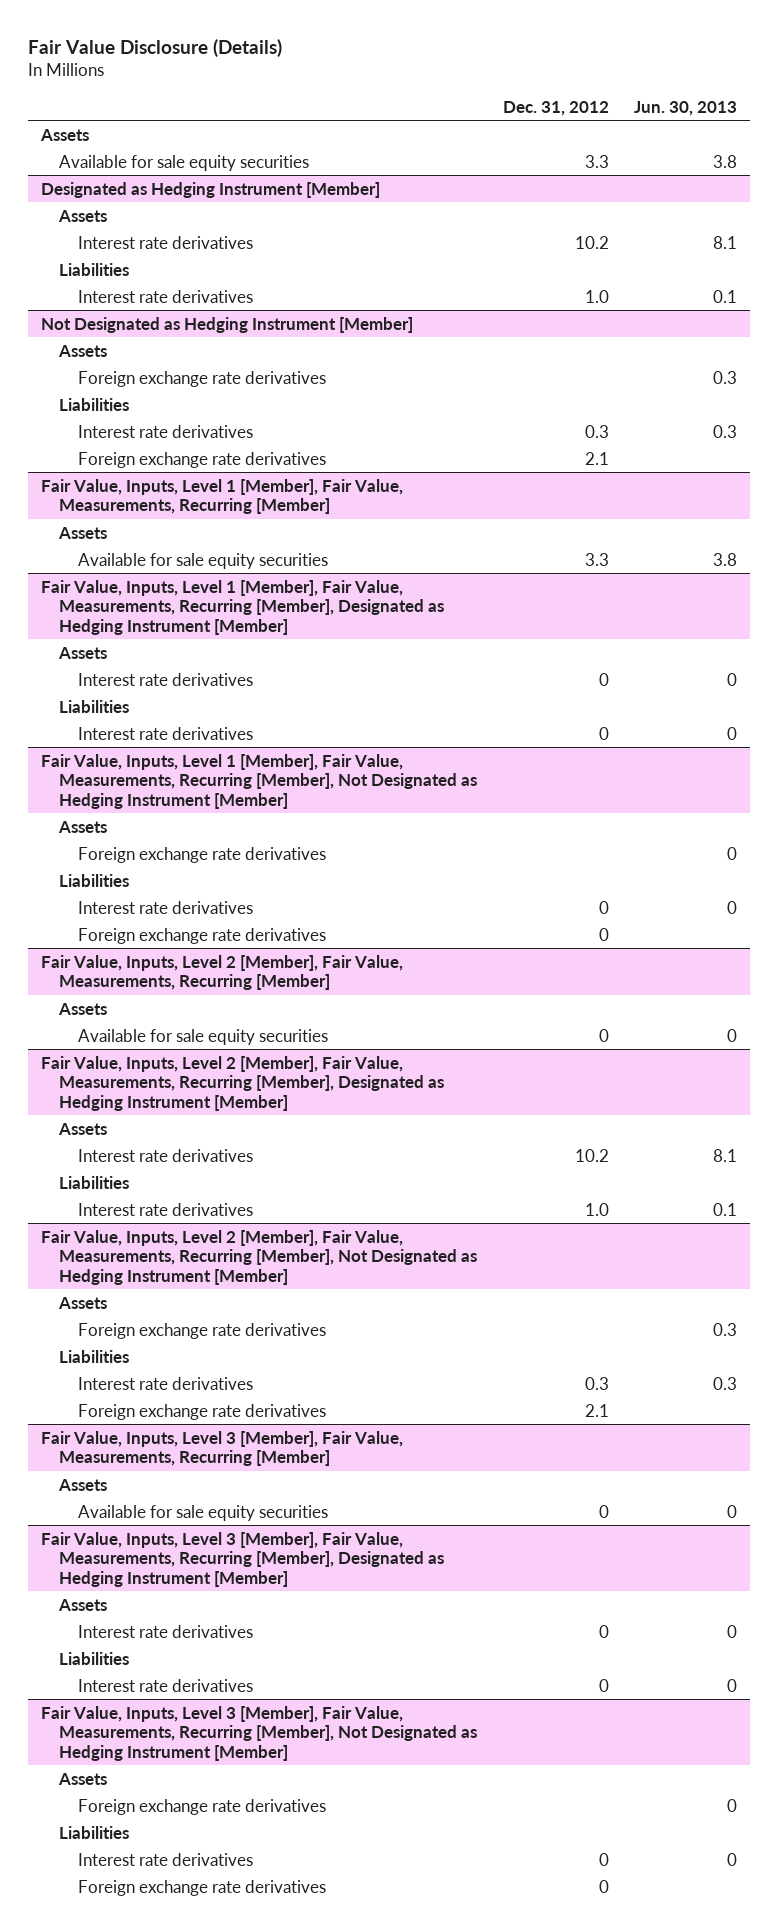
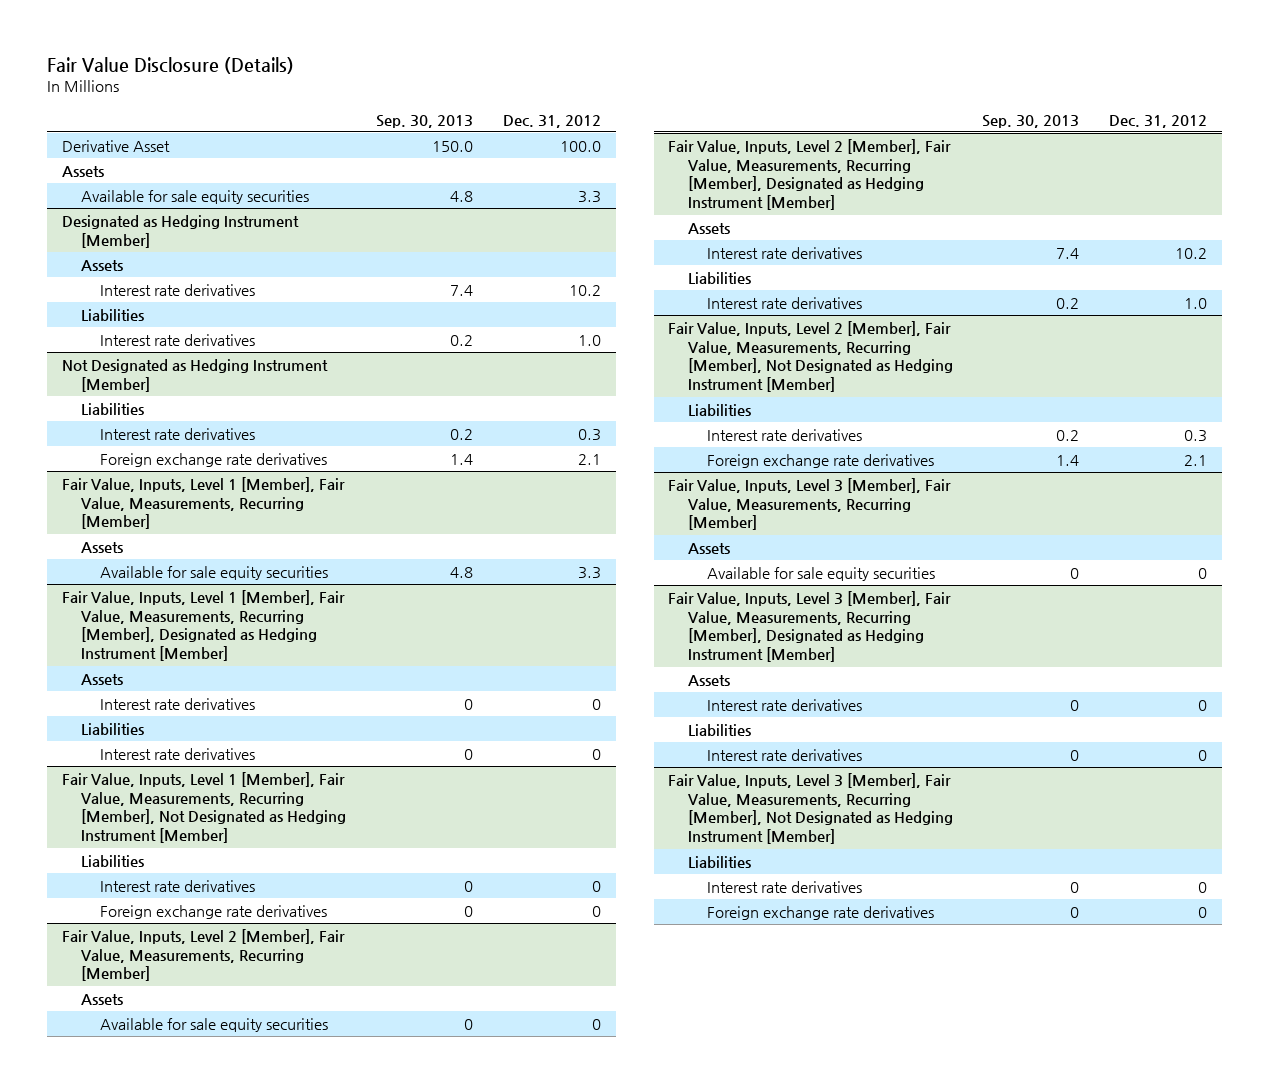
[634,100,738,116] Jun. 30, 2013 -> none
none -> [376,114,474,128] Sep. 30, 2013
none -> [62,140,171,153] Derivative Asset
[58,344,108,357] Assets -> none
[77,370,326,387] Foreign exchange rate derivatives -> none
[58,820,108,833] Assets -> none
[77,846,326,863] Foreign exchange rate derivatives -> none
[58,1296,108,1309] Assets -> none
[77,1322,326,1339] Foreign exchange rate derivatives -> none
[58,1772,108,1785] Assets -> none
[77,1798,326,1815] Foreign exchange rate derivatives -> none

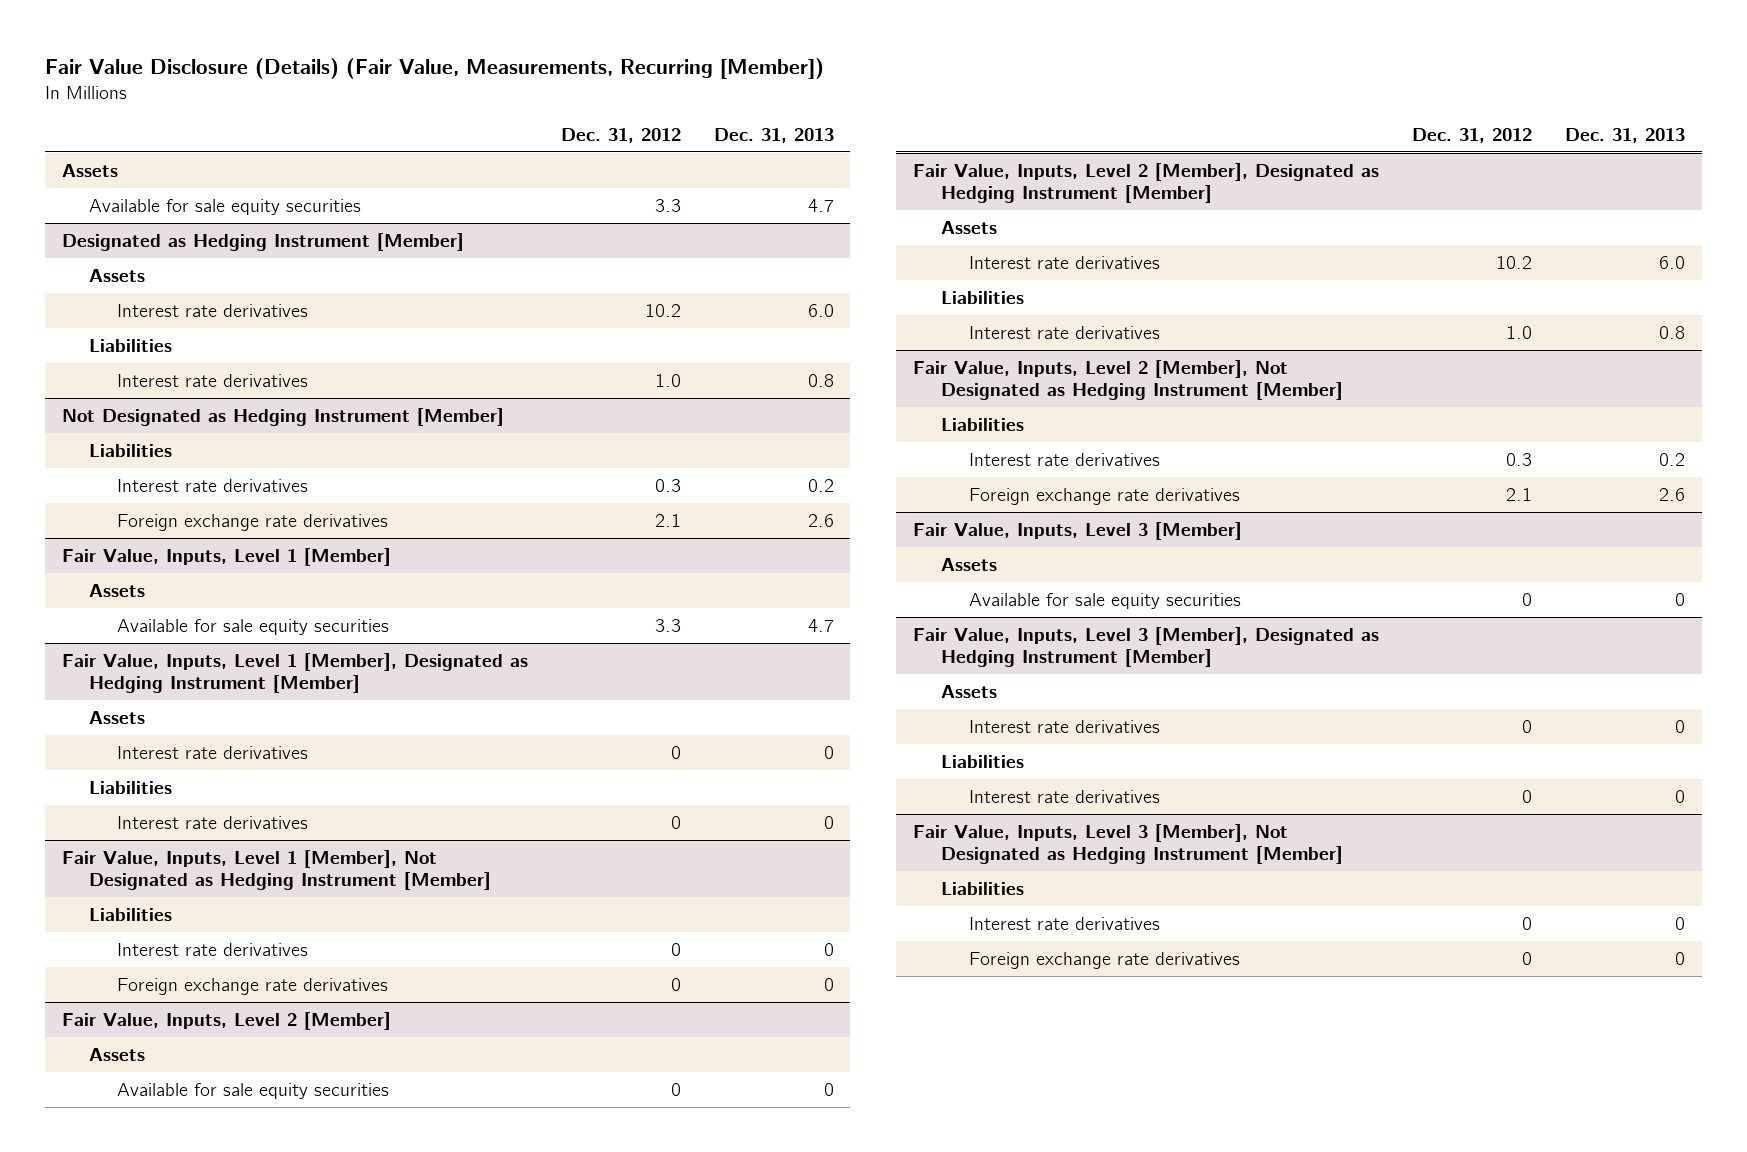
[47,56,295,74] Fair Value Disclosure (Details) -> [45,57,825,79] Fair Value Disclosure (Details) (Fair Value, Measurements, Recurring [Member])
[376,114,474,128] Sep. 30, 2013 -> none
none -> [713,127,834,143] Dec. 31, 2013
[62,140,171,153] Derivative Asset -> none
[62,477,346,530] Fair Value, Inputs, Level 1 [Member], Fair Value, Measurements, Recurring [Member] -> [61,547,391,566] Fair Value, Inputs, Level 1 [Member]
[62,590,346,662] Fair Value, Inputs, Level 1 [Member], Fair Value, Measurements, Recurring [Member], Designated as Hedging Instrument [Member] -> [61,652,528,694] Fair Value, Inputs, Level 1 [Member], Designated as Hedging Instrument [Member]
[62,772,347,844] Fair Value, Inputs, Level 1 [Member], Fair Value, Measurements, Recurring [Member], Not Designated as Hedging Instrument [Member] -> [61,849,492,891] Fair Value, Inputs, Level 1 [Member], Not Designated as Hedging Instrument [Member]
[62,929,346,982] Fair Value, Inputs, Level 2 [Member], Fair Value, Measurements, Recurring [Member] -> [61,1011,391,1030] Fair Value, Inputs, Level 2 [Member]
[668,139,952,211] Fair Value, Inputs, Level 2 [Member], Fair Value, Measurements, Recurring [Member], Designated as Hedging Instrument [Member] -> [912,162,1379,204] Fair Value, Inputs, Level 2 [Member], Designated as Hedging Instrument [Member]
[668,321,953,393] Fair Value, Inputs, Level 2 [Member], Fair Value, Measurements, Recurring [Member], Not Designated as Hedging Instrument [Member] -> [912,359,1343,401] Fair Value, Inputs, Level 2 [Member], Not Designated as Hedging Instrument [Member]
[668,478,952,531] Fair Value, Inputs, Level 3 [Member], Fair Value, Measurements, Recurring [Member] -> [912,521,1242,540] Fair Value, Inputs, Level 3 [Member]
[668,591,952,663] Fair Value, Inputs, Level 3 [Member], Fair Value, Measurements, Recurring [Member], Designated as Hedging Instrument [Member] -> [912,626,1379,668] Fair Value, Inputs, Level 3 [Member], Designated as Hedging Instrument [Member]
[668,773,953,845] Fair Value, Inputs, Level 3 [Member], Fair Value, Measurements, Recurring [Member], Not Designated as Hedging Instrument [Member] -> [912,823,1343,865] Fair Value, Inputs, Level 3 [Member], Not Designated as Hedging Instrument [Member]

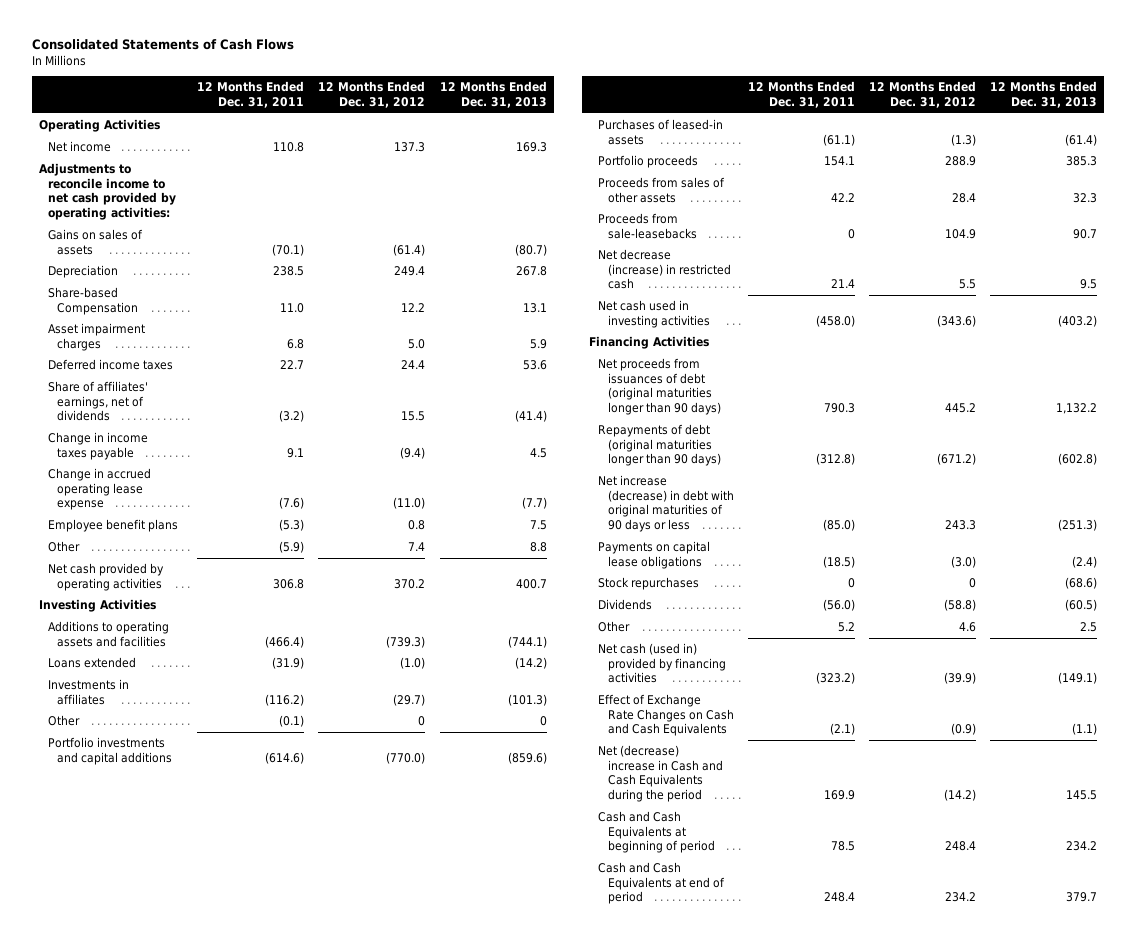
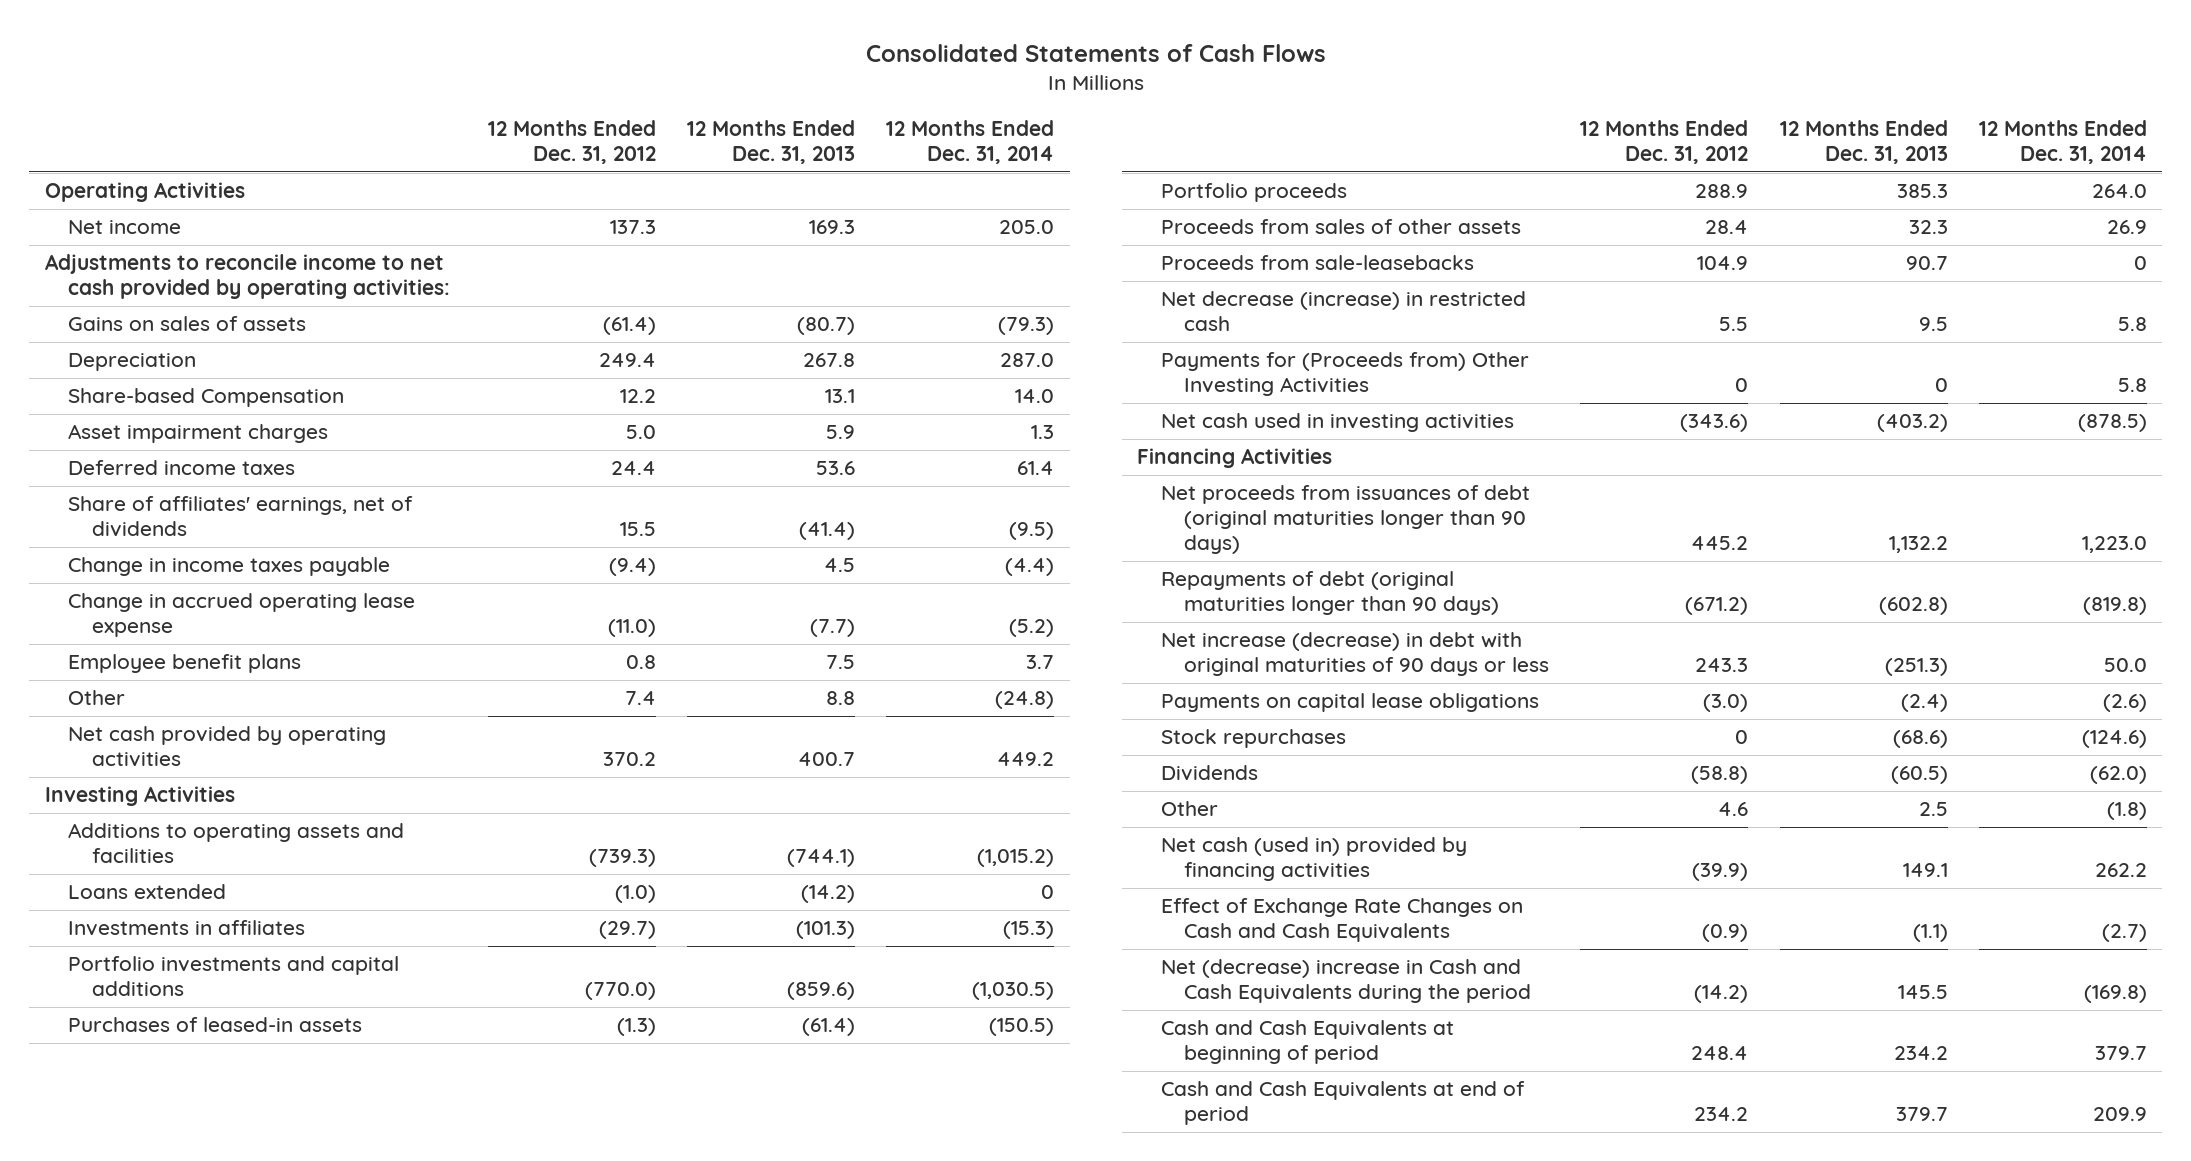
[197,81,305,108] 12 Months Ended Dec. 31, 2011 -> none
none -> [886,120,1055,165] 12 Months Ended Dec. 31, 2014
[47,715,80,727] Other -> none
none -> [1160,352,1529,397] Payments for (Proceeds from) Other Investing Activities
[1057,672,1097,685] (149.1) -> [1902,863,1948,878] 149.1

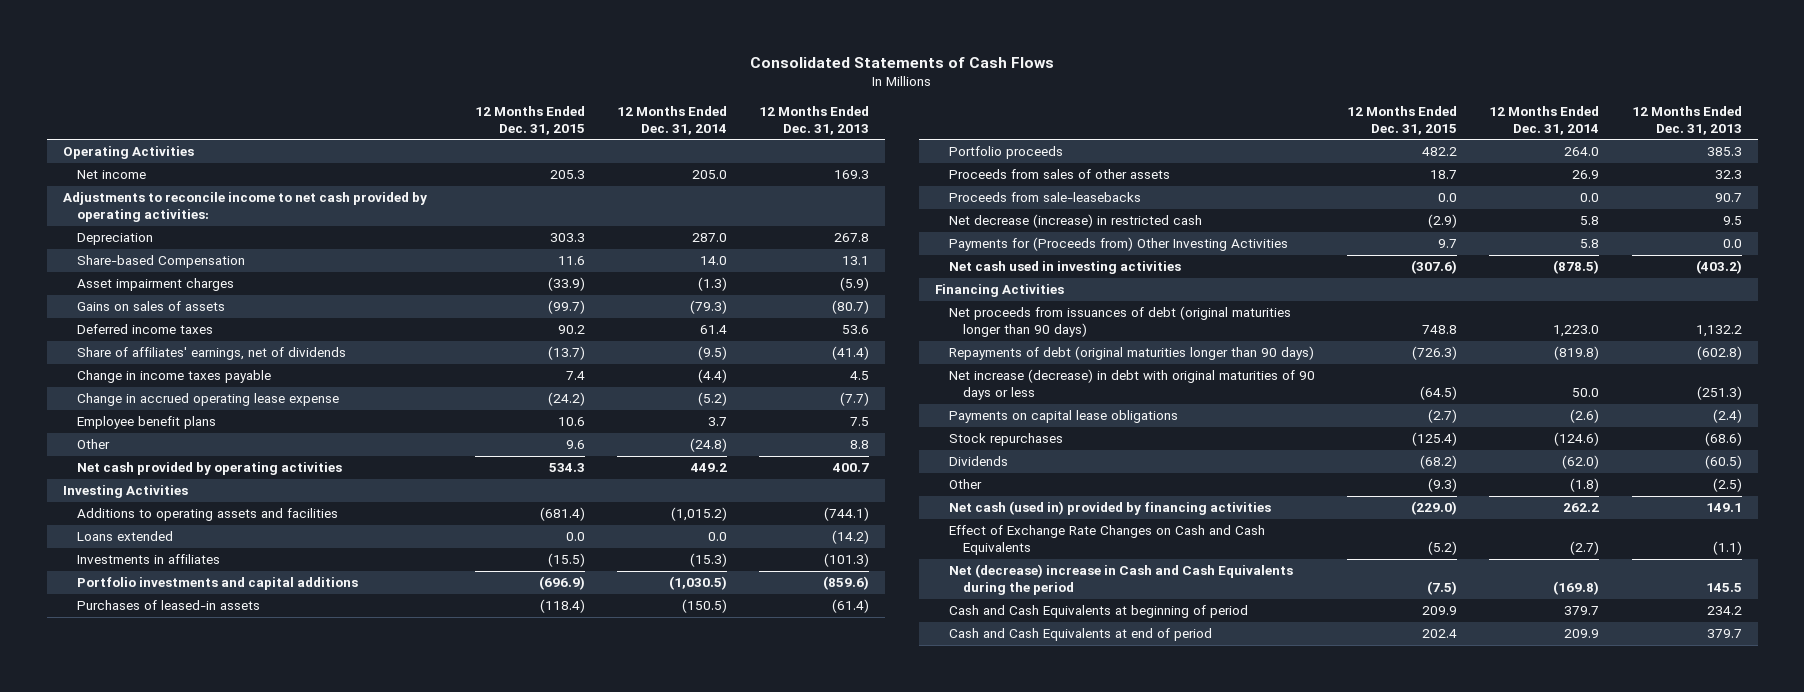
[487,120,656,165] 12 Months Ended Dec. 31, 2012 -> none
none -> [474,105,585,135] 12 Months Ended Dec. 31, 2015
[826,425,856,440] 5.9 -> [840,277,870,292] (5.9)
[1031,425,1055,440] 1.3 -> [697,277,727,292] (1.3)
[68,316,307,332] Gains on sales of assets -> [76,301,225,312] Gains on sales of assets
[1041,885,1055,900] 0 -> [707,532,727,542] 0.0
[2133,256,2147,271] 0 -> [1580,193,1600,203] 0.0
[1934,378,1948,393] 0 -> [1722,239,1742,249] 0.0
[1918,802,1948,817] 2.5 -> [1712,478,1742,493] (2.5)

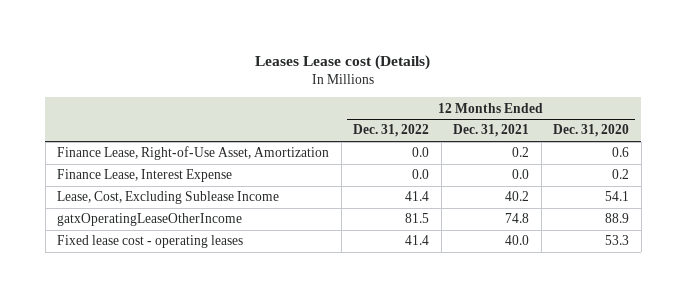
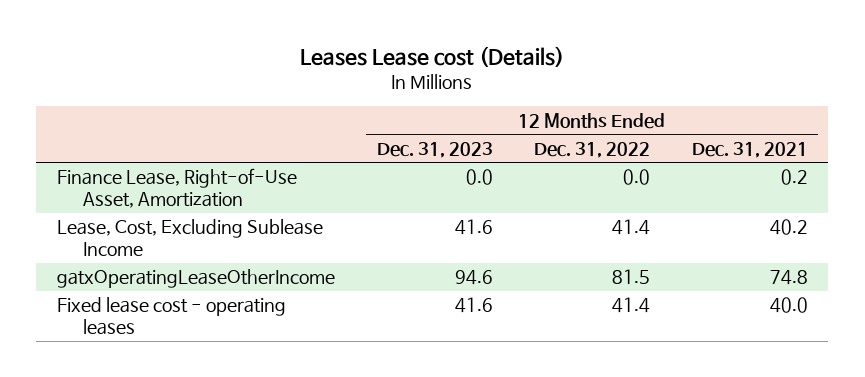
[553,124,630,138] Dec. 31, 2020 -> none
none -> [376,141,493,158] Dec. 31, 2023
[57,169,233,183] Finance Lease, Interest Expense -> none

